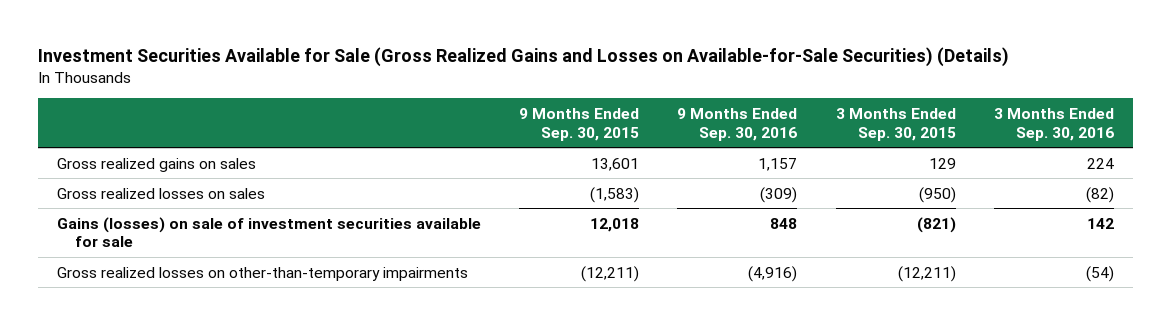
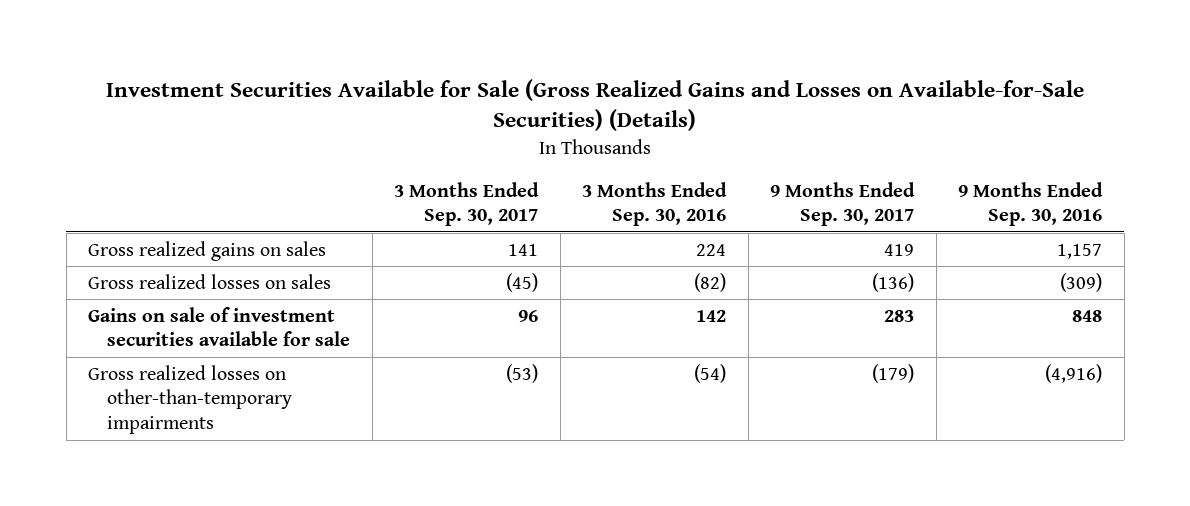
[519,107,640,141] 9 Months Ended Sep. 30, 2015 -> none
[835,107,956,141] 3 Months Ended Sep. 30, 2015 -> none
none -> [394,181,540,227] 3 Months Ended Sep. 30, 2017
none -> [770,181,916,227] 9 Months Ended Sep. 30, 2017
[56,216,481,248] Gains (losses) on sale of investment securities available for sale -> [88,306,351,347] Gains on sale of investment securities available for sale

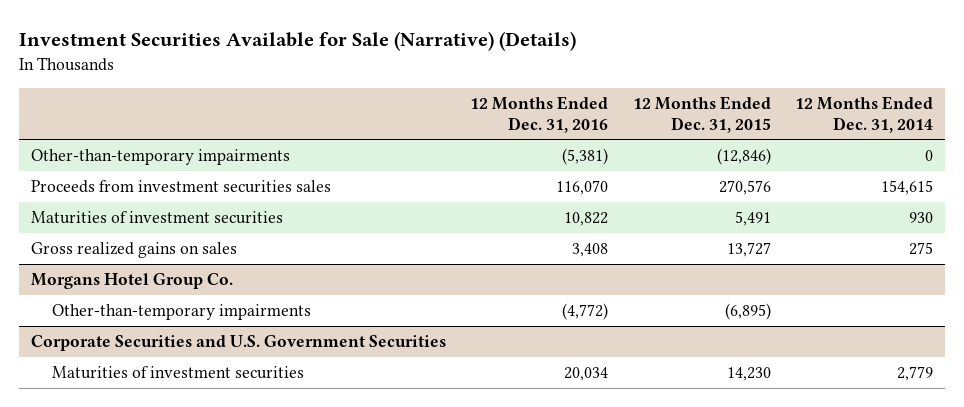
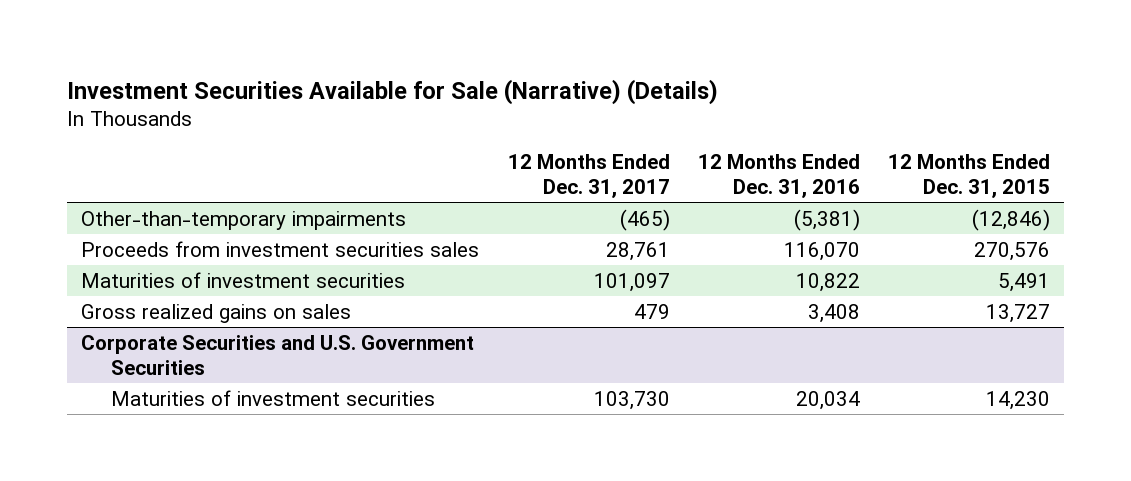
[794,96,933,133] 12 Months Ended Dec. 31, 2014 -> none
none -> [507,154,670,198] 12 Months Ended Dec. 31, 2017
[31,273,234,290] Morgans Hotel Group Co. -> none
[51,304,311,321] Other-than-temporary impairments -> none

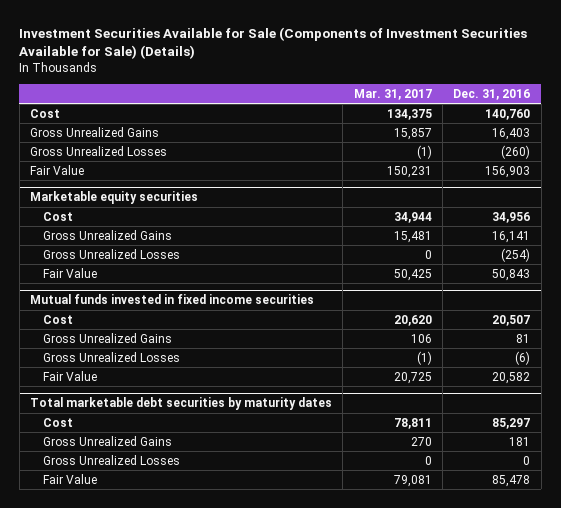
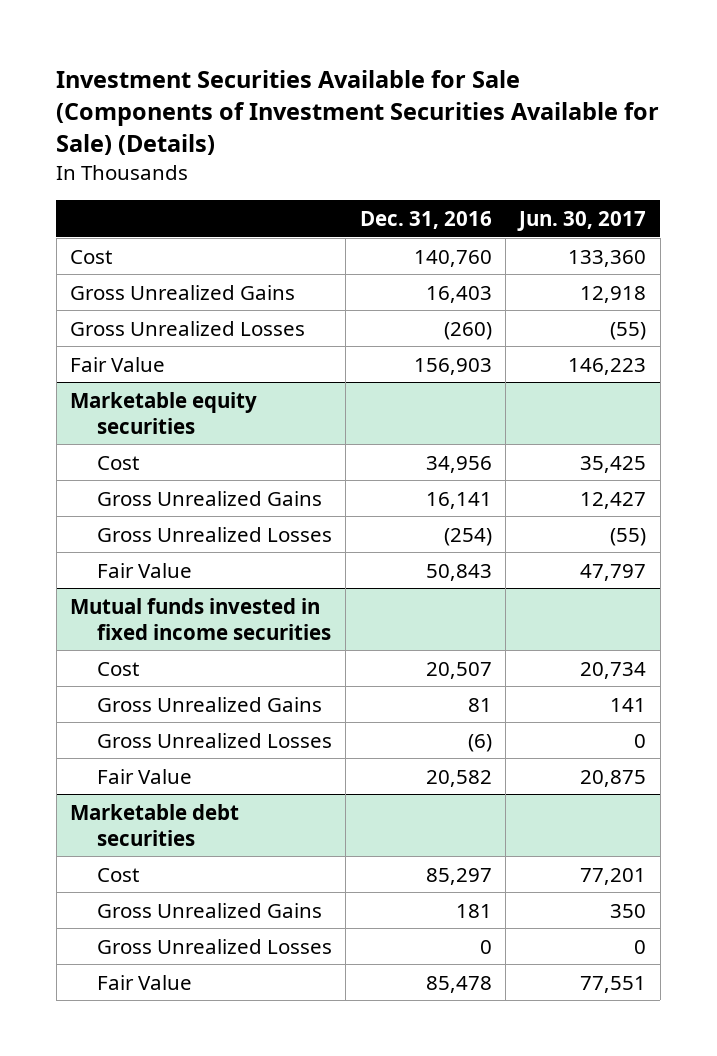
[353,88,432,100] Mar. 31, 2017 -> none
none -> [517,210,647,231] Jun. 30, 2017
[30,397,333,411] Total marketable debt securities by maturity dates -> [70,803,240,846] Marketable debt securities

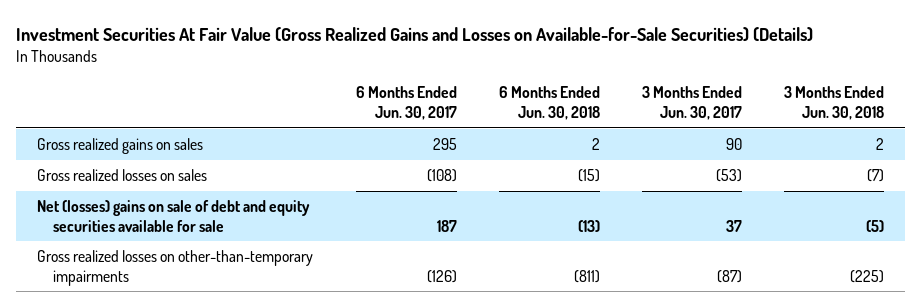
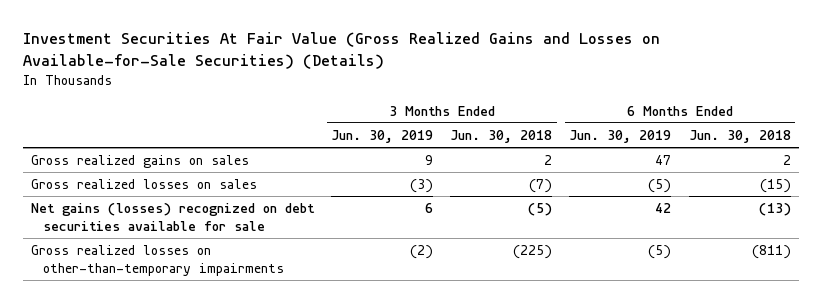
[355,86,457,121] 6 Months Ended Jun. 30, 2017 -> none
[641,86,742,121] 3 Months Ended Jun. 30, 2017 -> none
none -> [331,129,434,143] Jun. 30, 2019
none -> [569,129,672,143] Jun. 30, 2019
[37,200,311,232] Net (losses) gains on sale of debt and equity securities available for sale -> [31,202,316,231] Net gains (losses) recognized on debt securities available for sale

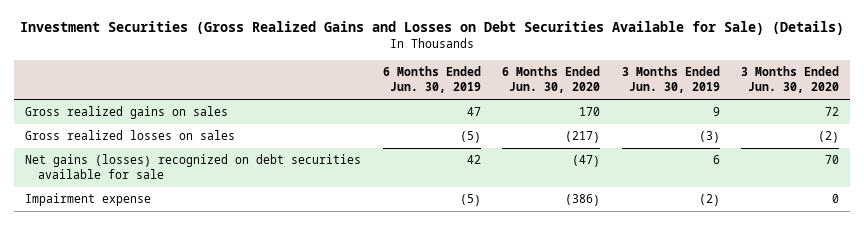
[22,32,660,70] Investment Securities At Fair Value (Gross Realized Gains and Losses on Available-for-Sale Securities) (Details) -> [20,21,845,36] Investment Securities (Gross Realized Gains and Losses on Debt Securities Available for Sale) (Details)
[450,129,553,143] Jun. 30, 2018 -> none
[688,129,791,143] Jun. 30, 2018 -> none
none -> [502,66,601,94] 6 Months Ended Jun. 30, 2020
none -> [741,66,840,94] 3 Months Ended Jun. 30, 2020
[31,244,285,276] Gross realized losses on other-than-temporary impairments -> [25,193,152,207] Impairment expense

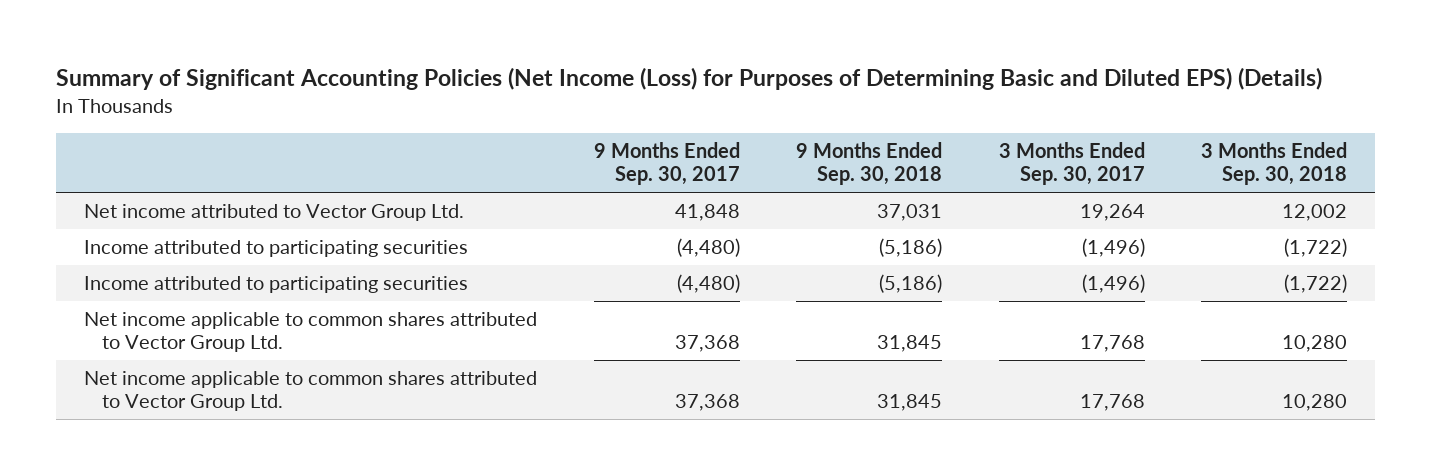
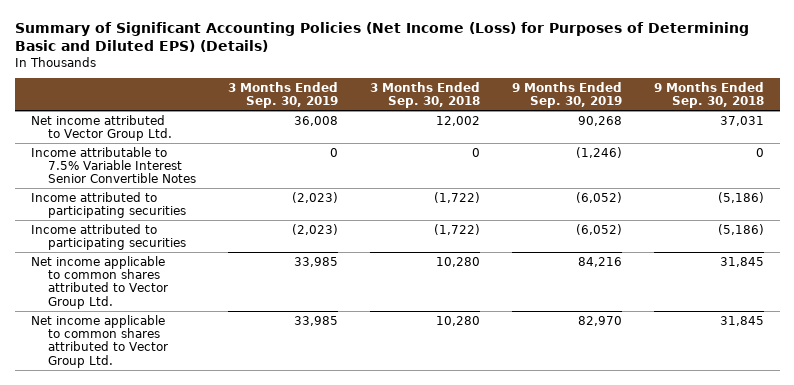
[593,142,740,186] 9 Months Ended Sep. 30, 2017 -> none
[998,142,1145,186] 3 Months Ended Sep. 30, 2017 -> none
none -> [227,81,338,109] 3 Months Ended Sep. 30, 2019
none -> [511,81,622,109] 9 Months Ended Sep. 30, 2019
none -> [30,146,196,184] Income attributable to 7.5% Variable Interest Senior Convertible Notes

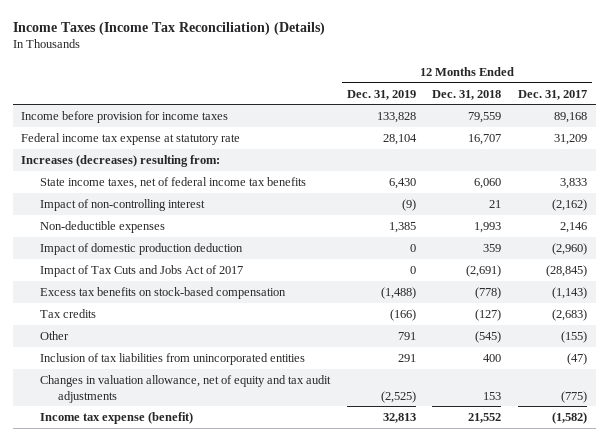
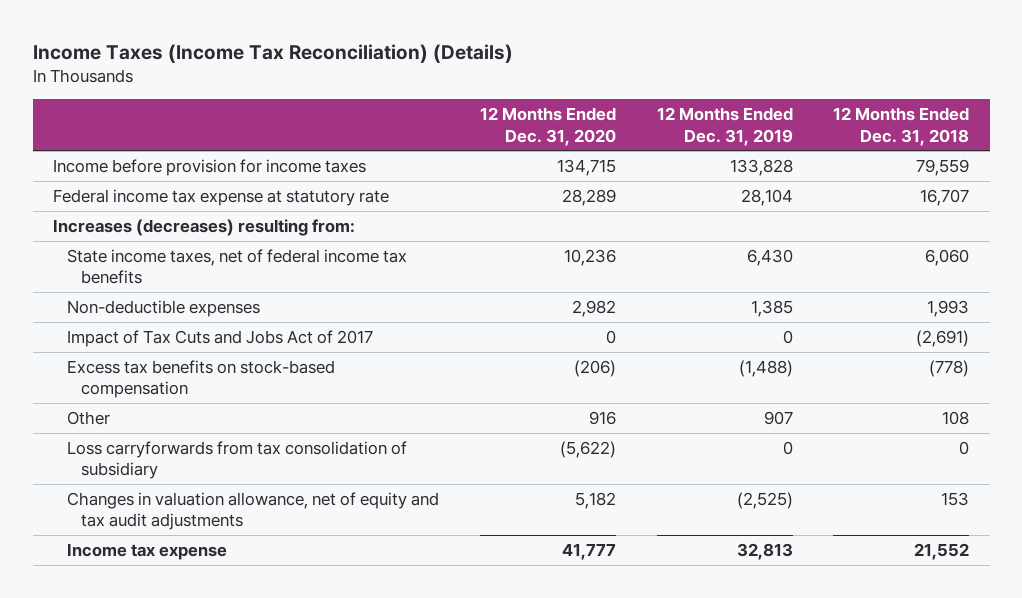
[518,89,588,100] Dec. 31, 2017 -> none
none -> [479,107,616,146] 12 Months Ended Dec. 31, 2020
[39,198,205,211] Impact of non-controlling interest -> none
[39,242,243,255] Impact of domestic production deduction -> none
[39,308,96,318] Tax credits -> none
[39,352,305,365] Inclusion of tax liabilities from unincorporated entities -> none
[397,331,416,340] 791 -> [763,410,793,425] 907
[475,330,502,343] (545) -> [942,410,970,425] 108
none -> [67,440,408,480] Loss carryforwards from tax consolidation of subsidiary
[39,411,193,424] Income tax expense (benefit) -> [67,542,228,560] Income tax expense

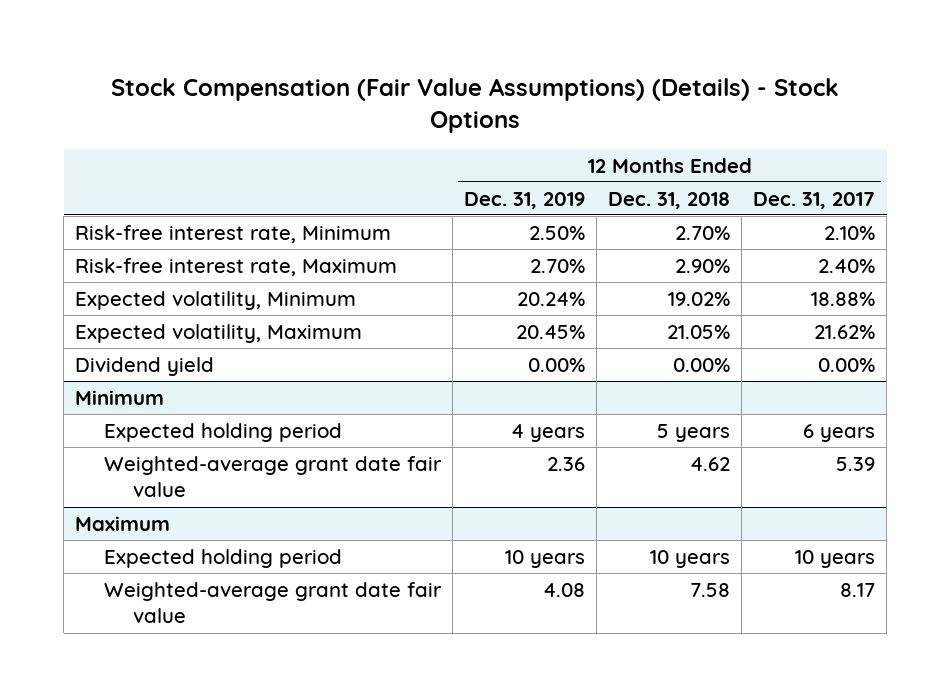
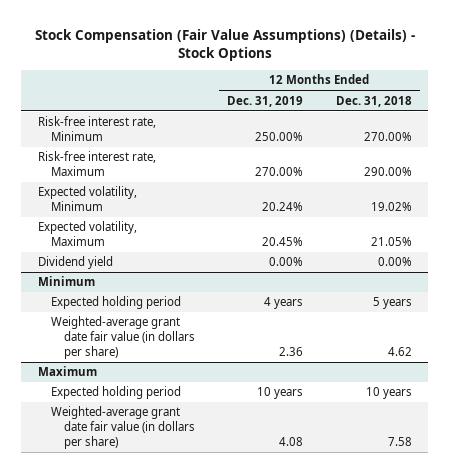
[753,191,876,209] Dec. 31, 2017 -> none
[529,225,586,240] 2.50% -> [255,132,304,142] 250.00%
[675,225,731,240] 2.70% -> [363,132,412,142] 270.00%
[530,258,586,273] 2.70% -> [255,167,304,177] 270.00%
[675,258,731,273] 2.90% -> [363,167,412,177] 290.00%
[103,455,442,498] Weighted-average grant date fair value -> [50,316,195,359] Weighted-average grant date fair value (in dollars per share)
[103,581,442,624] Weighted-average grant date fair value -> [50,406,195,449] Weighted-average grant date fair value (in dollars per share)

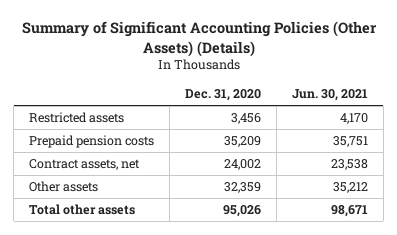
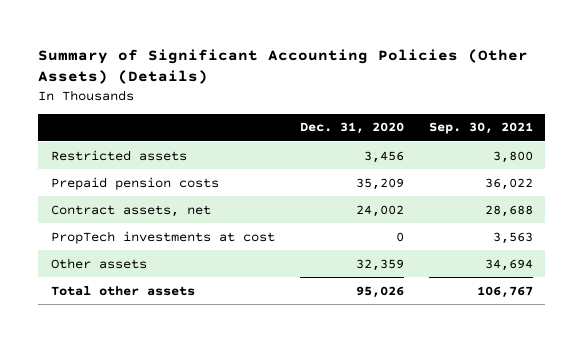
[291,88,368,101] Jun. 30, 2021 -> none
none -> [428,122,533,135] Sep. 30, 2021
none -> [50,230,275,244] PropTech investments at cost

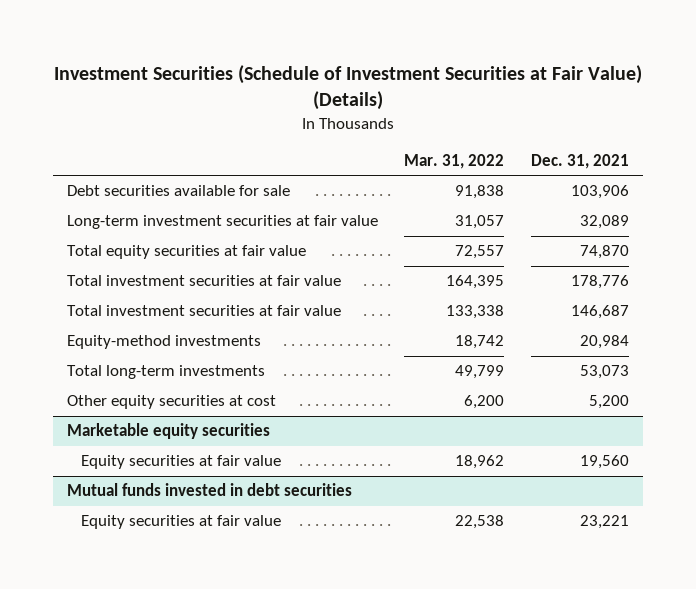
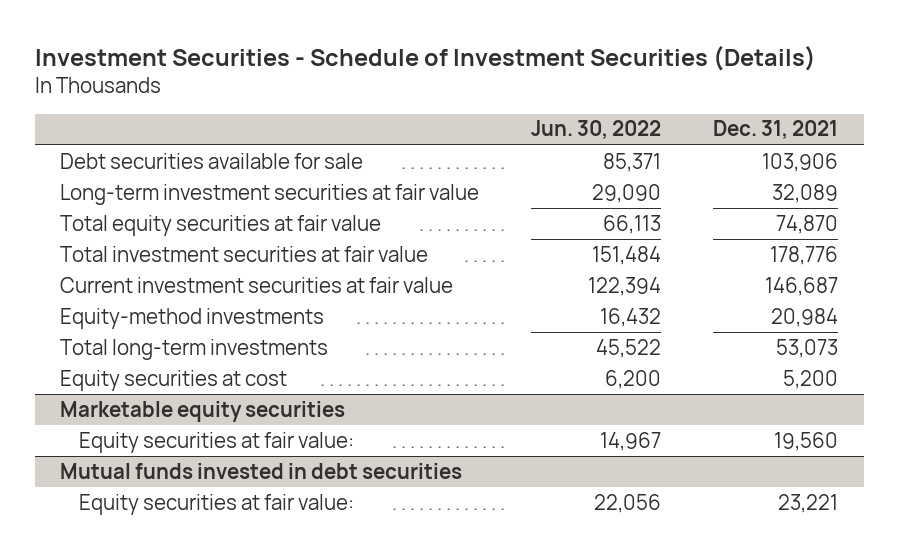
[53,64,642,110] Investment Securities (Schedule of Investment Securities at Fair Value) (Details) -> [34,45,816,71] Investment Securities - Schedule of Investment Securities (Details)
[404,154,505,170] Mar. 31, 2022 -> none
none -> [531,120,662,140] Jun. 30, 2022
[66,305,341,317] Total investment securities at fair value -> [60,276,454,293] Current investment securities at fair value
[66,395,276,410] Other equity securities at cost -> [60,369,288,391] Equity securities at cost
[81,455,282,470] Equity securities at fair value -> [78,431,354,453] Equity securities at fair value:
[81,515,282,530] Equity securities at fair value -> [78,493,354,515] Equity securities at fair value:

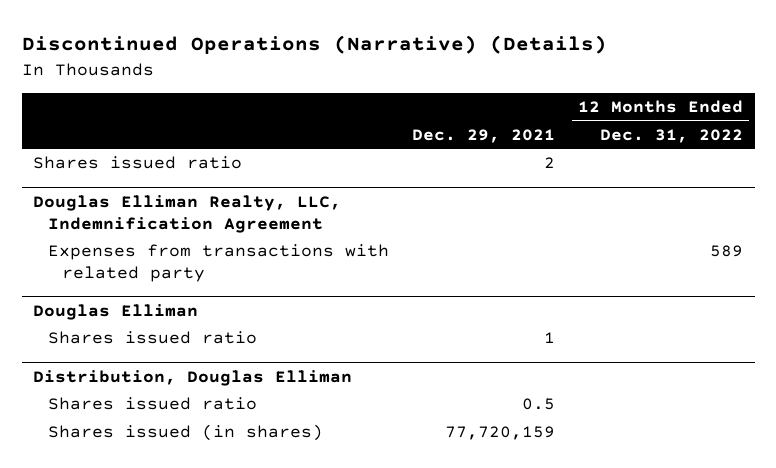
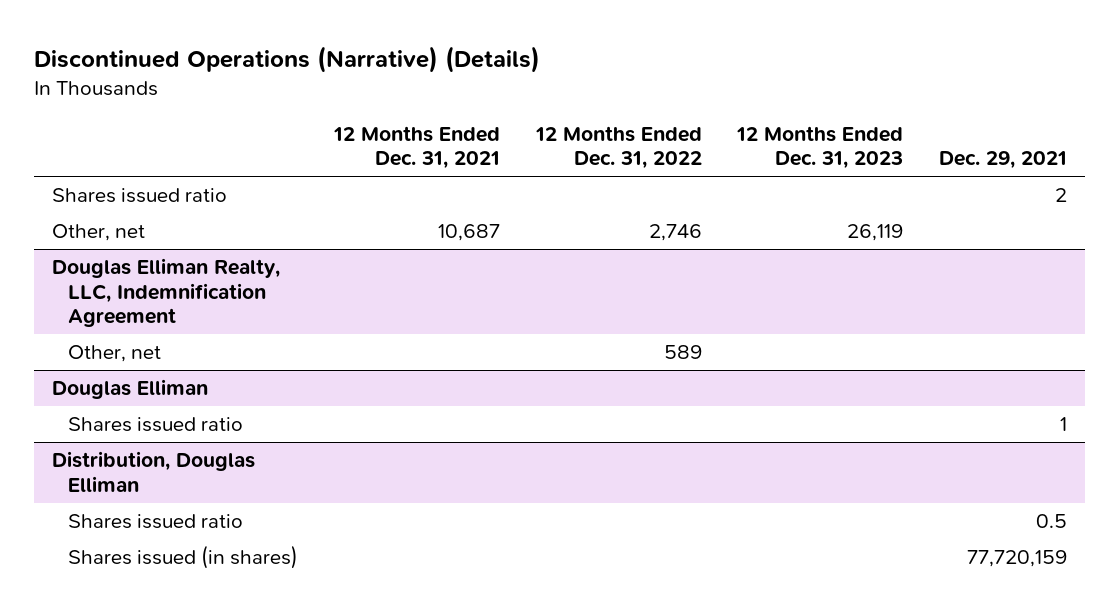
none -> [332,125,500,170] 12 Months Ended Dec. 31, 2021
none -> [736,125,904,170] 12 Months Ended Dec. 31, 2023
none -> [52,224,146,242] Other, net
[47,244,389,282] Expenses from transactions with related party -> [67,345,161,363] Other, net

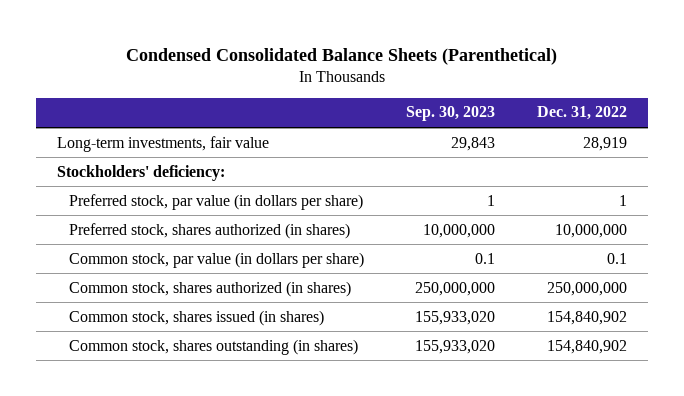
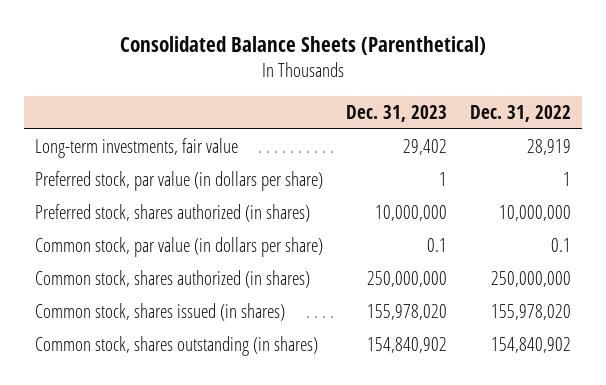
[126,47,558,65] Condensed Consolidated Balance Sheets (Parenthetical) -> [119,36,486,56] Consolidated Balance Sheets (Parenthetical)
[405,106,495,122] Sep. 30, 2023 -> none
none -> [345,104,447,122] Dec. 31, 2023
[57,164,226,181] Stockholders' deficiency: -> none
[547,310,628,325] 154,840,902 -> [490,303,571,320] 155,978,020

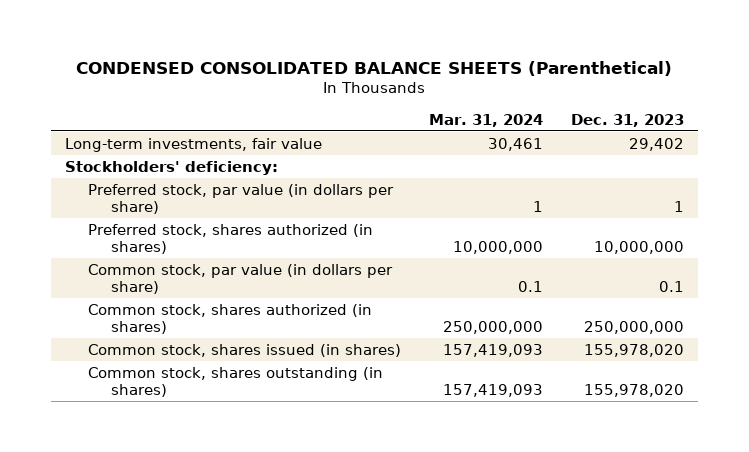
[119,36,486,56] Consolidated Balance Sheets (Parenthetical) -> [76,60,673,76] CONDENSED CONSOLIDATED BALANCE SHEETS (Parenthetical)
[469,104,571,122] Dec. 31, 2022 -> none
none -> [428,113,543,127] Mar. 31, 2024
none -> [64,160,278,175] Stockholders' deficiency:
[366,336,447,353] 154,840,902 -> [583,383,684,397] 155,978,020

